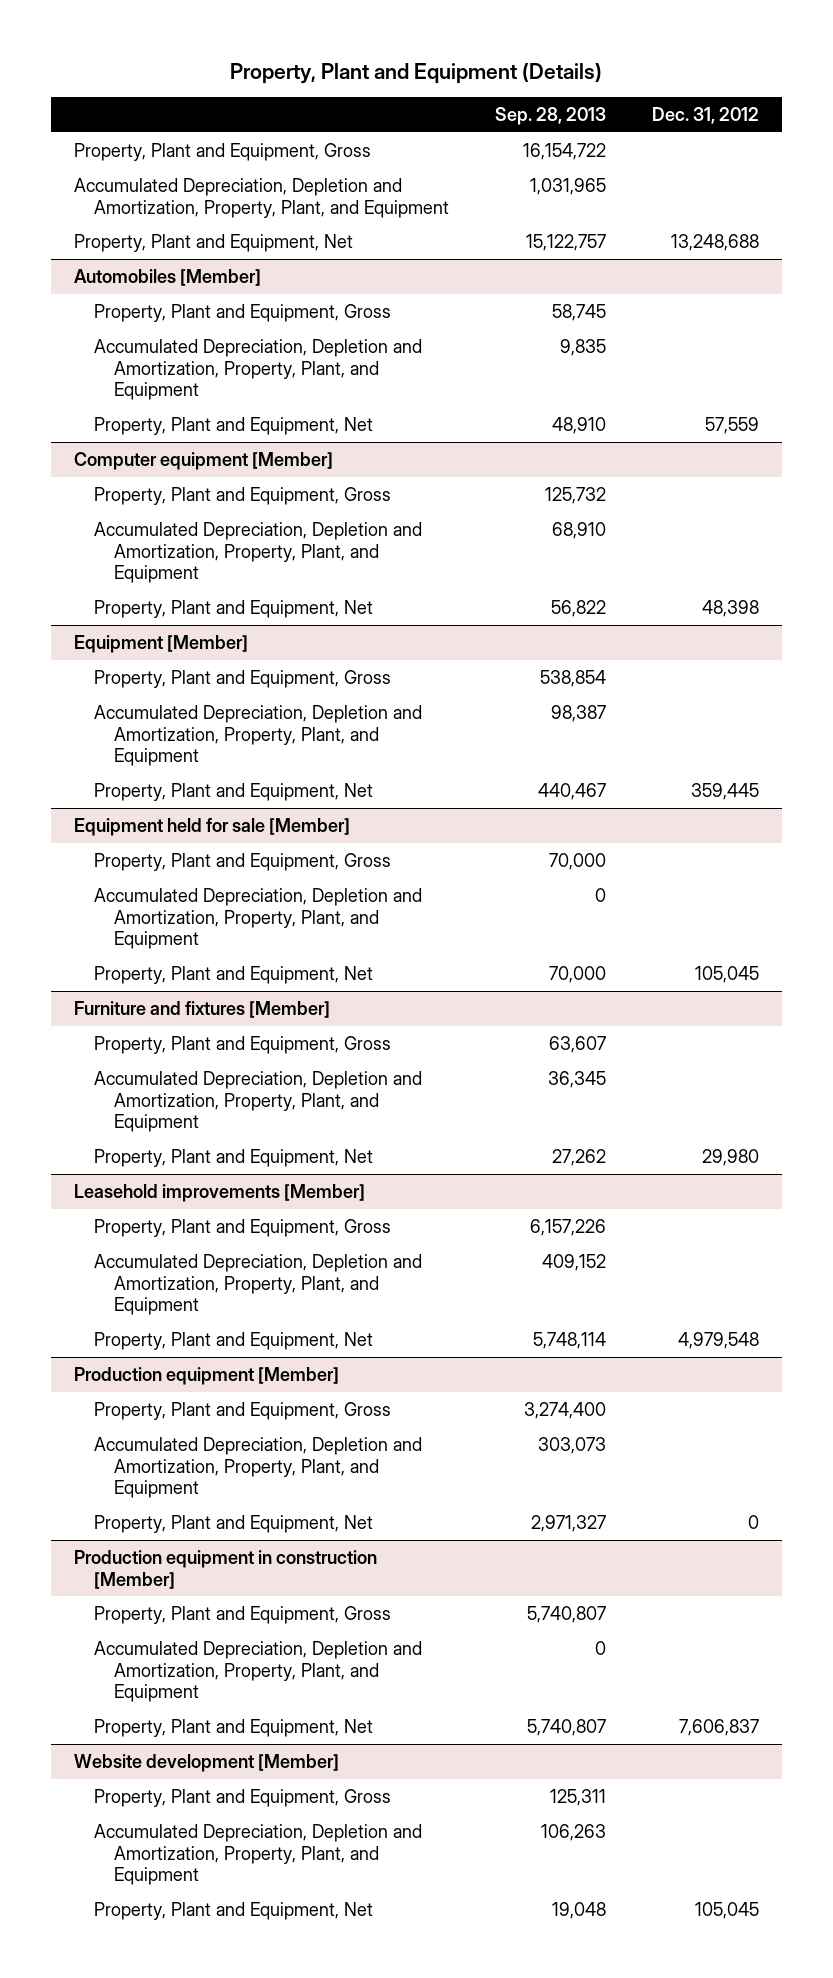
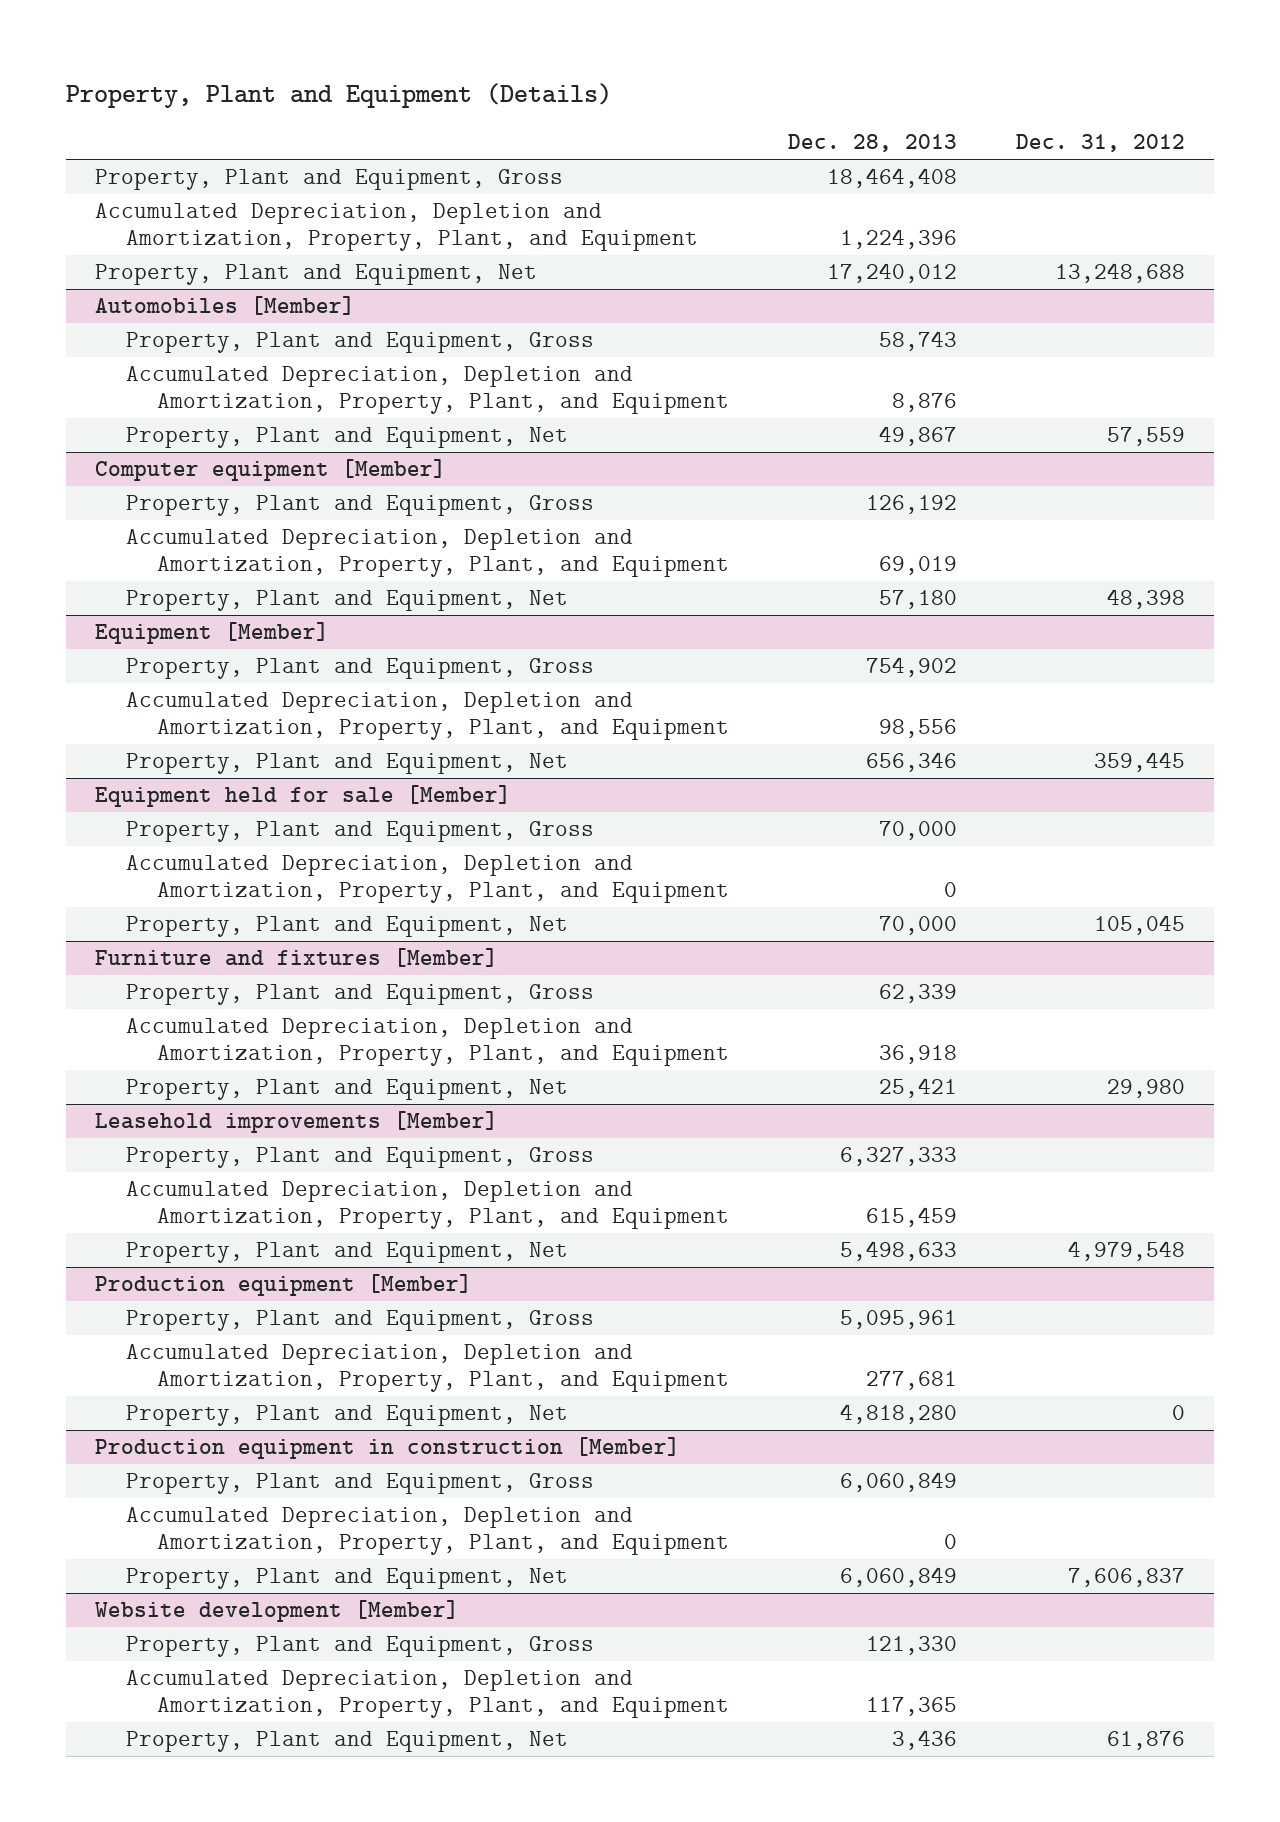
[494,107,606,126] Sep. 28, 2013 -> none
none -> [788,134,958,153] Dec. 28, 2013
[694,1901,759,1919] 105,045 -> [1106,1731,1185,1751] 61,876

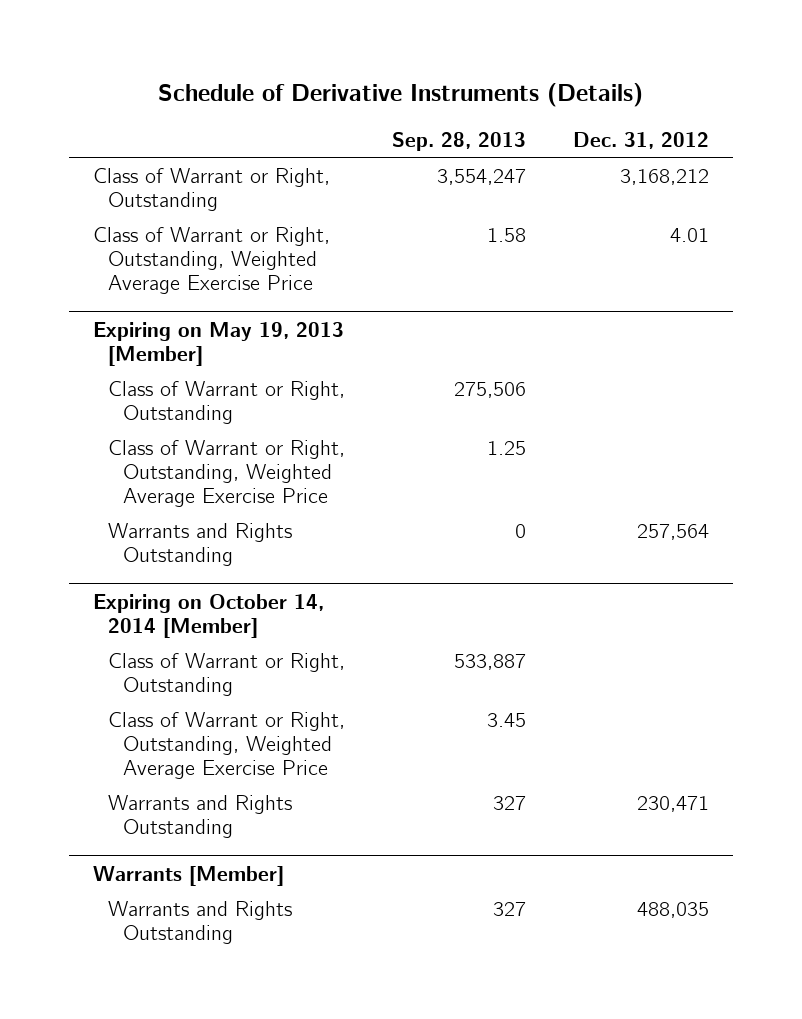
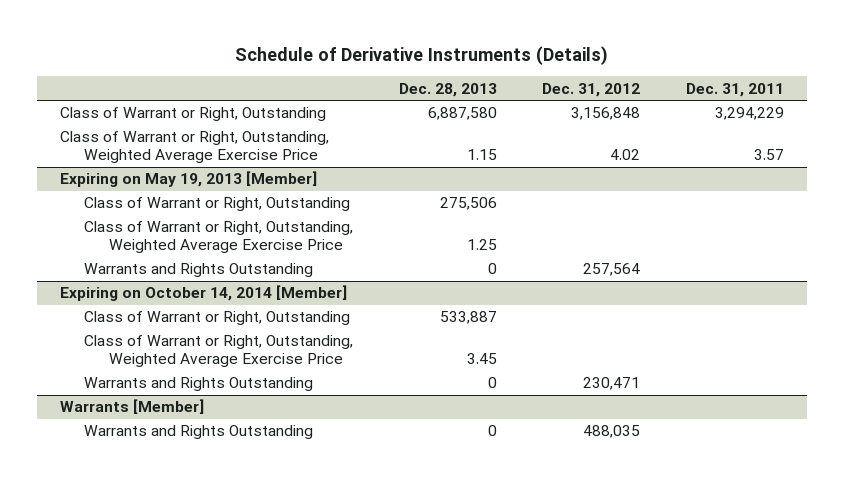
[392,131,527,151] Sep. 28, 2013 -> none
none -> [398,82,497,97] Dec. 28, 2013
none -> [686,82,785,97] Dec. 31, 2011
[620,168,710,185] 3,168,212 -> [571,107,641,121] 3,156,848
[670,227,710,242] 4.01 -> [610,149,641,161] 4.02

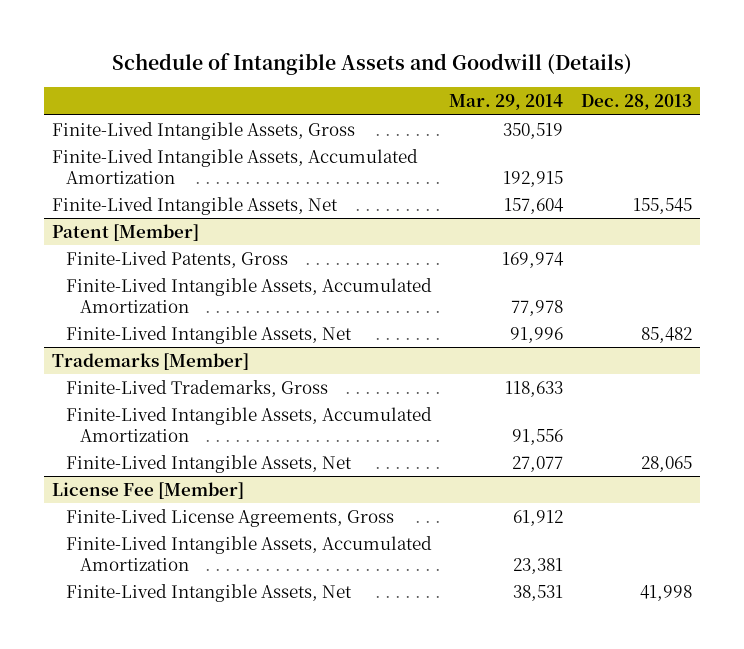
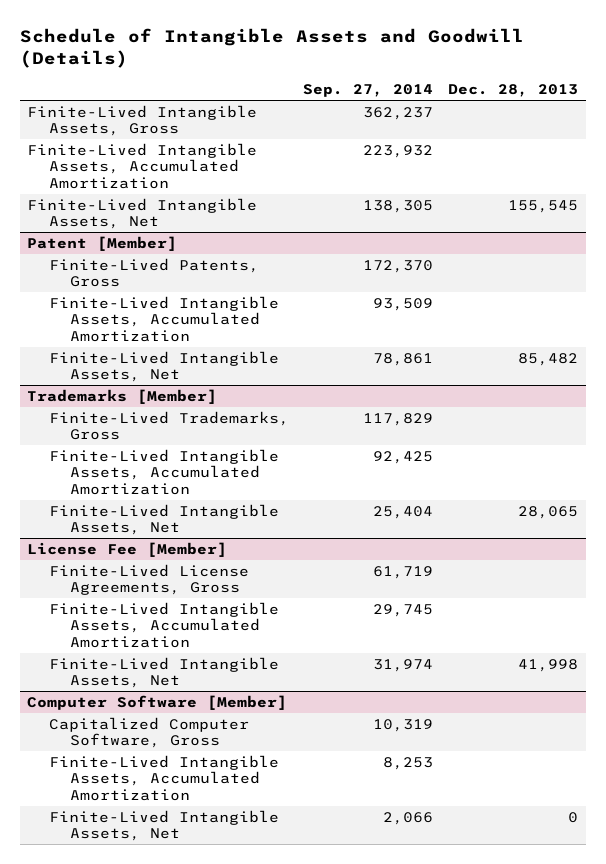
[449,94,564,111] Mar. 29, 2014 -> none
none -> [303,84,434,98] Sep. 27, 2014
none -> [27,694,288,710] Computer Software [Member]
none -> [48,716,249,749] Capitalized Computer Software, Gross
none -> [48,754,279,801] Finite-Lived Intangible Assets, Accumulated Amortization
none -> [48,809,279,842] Finite-Lived Intangible Assets, Net

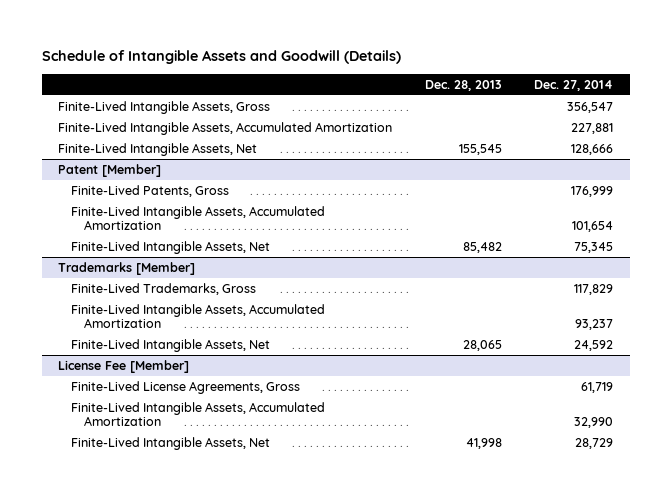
[303,84,434,98] Sep. 27, 2014 -> none
none -> [534,79,614,91] Dec. 27, 2014
[27,694,288,710] Computer Software [Member] -> none
[48,716,249,749] Capitalized Computer Software, Gross -> none
[48,754,279,801] Finite-Lived Intangible Assets, Accumulated Amortization -> none
[48,809,279,842] Finite-Lived Intangible Assets, Net -> none

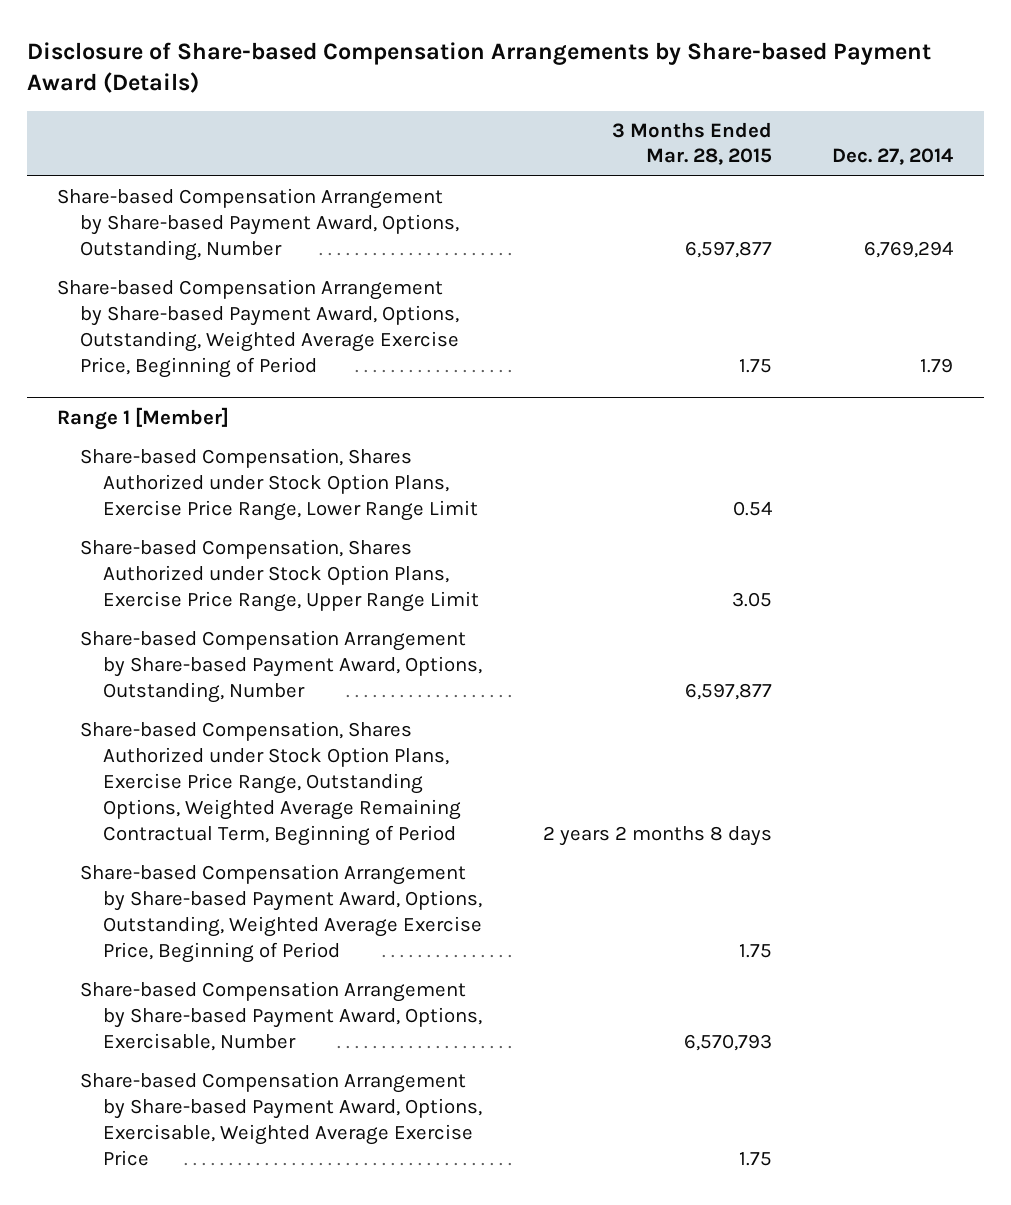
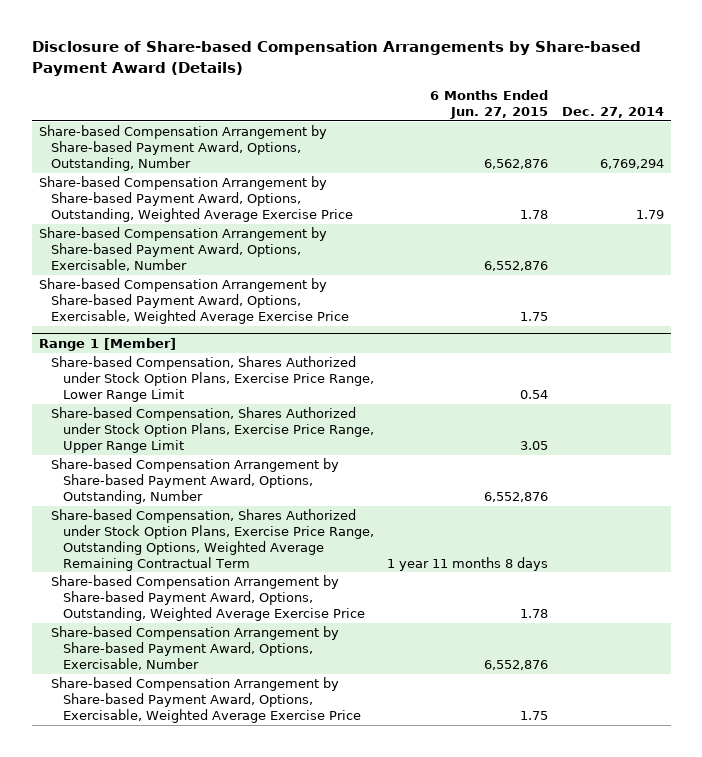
[611,121,772,166] 3 Months Ended Mar. 28, 2015 -> none
none -> [430,90,549,120] 6 Months Ended Jun. 27, 2015
[57,278,460,378] Share-based Compensation Arrangement by Share-based Payment Award, Options, Outstanding, Weighted Average Exercise Price, Beginning of Period -> [38,176,353,222] Share-based Compensation Arrangement by Share-based Payment Award, Options, Outstanding, Weighted Average Exercise Price
none -> [38,227,327,271] Share-based Compensation Arrangement by Share-based Payment Award, Options, Exercisable, Number
none -> [38,278,349,324] Share-based Compensation Arrangement by Share-based Payment Award, Options, Exercisable, Weighted Average Exercise Price
[80,720,461,846] Share-based Compensation, Shares Authorized under Stock Option Plans, Exercise Price Range, Outstanding Options, Weighted Average Remaining Contractual Term, Beginning of Period -> [50,509,374,571] Share-based Compensation, Shares Authorized under Stock Option Plans, Exercise Price Range, Outstanding Options, Weighted Average Remaining Contractual Term
[80,863,482,963] Share-based Compensation Arrangement by Share-based Payment Award, Options, Outstanding, Weighted Average Exercise Price, Beginning of Period -> [50,575,365,621] Share-based Compensation Arrangement by Share-based Payment Award, Options, Outstanding, Weighted Average Exercise Price

